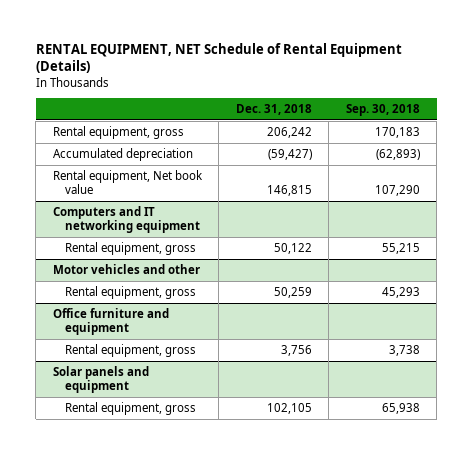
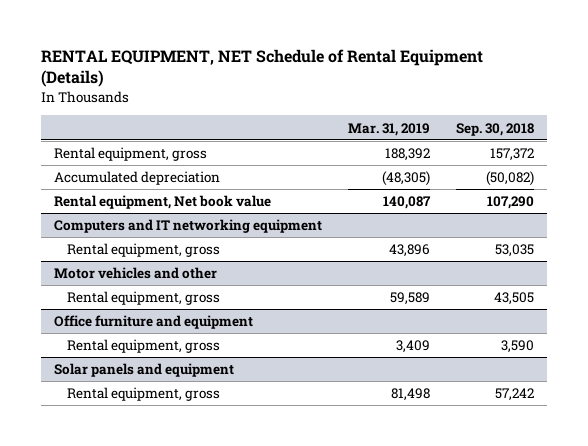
[235,103,312,115] Dec. 31, 2018 -> none
none -> [347,122,430,136] Mar. 31, 2019
[374,126,420,138] 170,183 -> [490,148,535,162] 157,372
[375,148,420,160] (62,893) -> [486,171,535,187] (50,082)
[381,242,420,254] 55,215 -> [495,244,535,258] 53,035
[381,286,420,298] 45,293 -> [494,292,535,306] 43,505
[388,344,420,356] 3,738 -> [501,340,535,354] 3,590
[381,402,420,414] 65,938 -> [495,388,535,402] 57,242

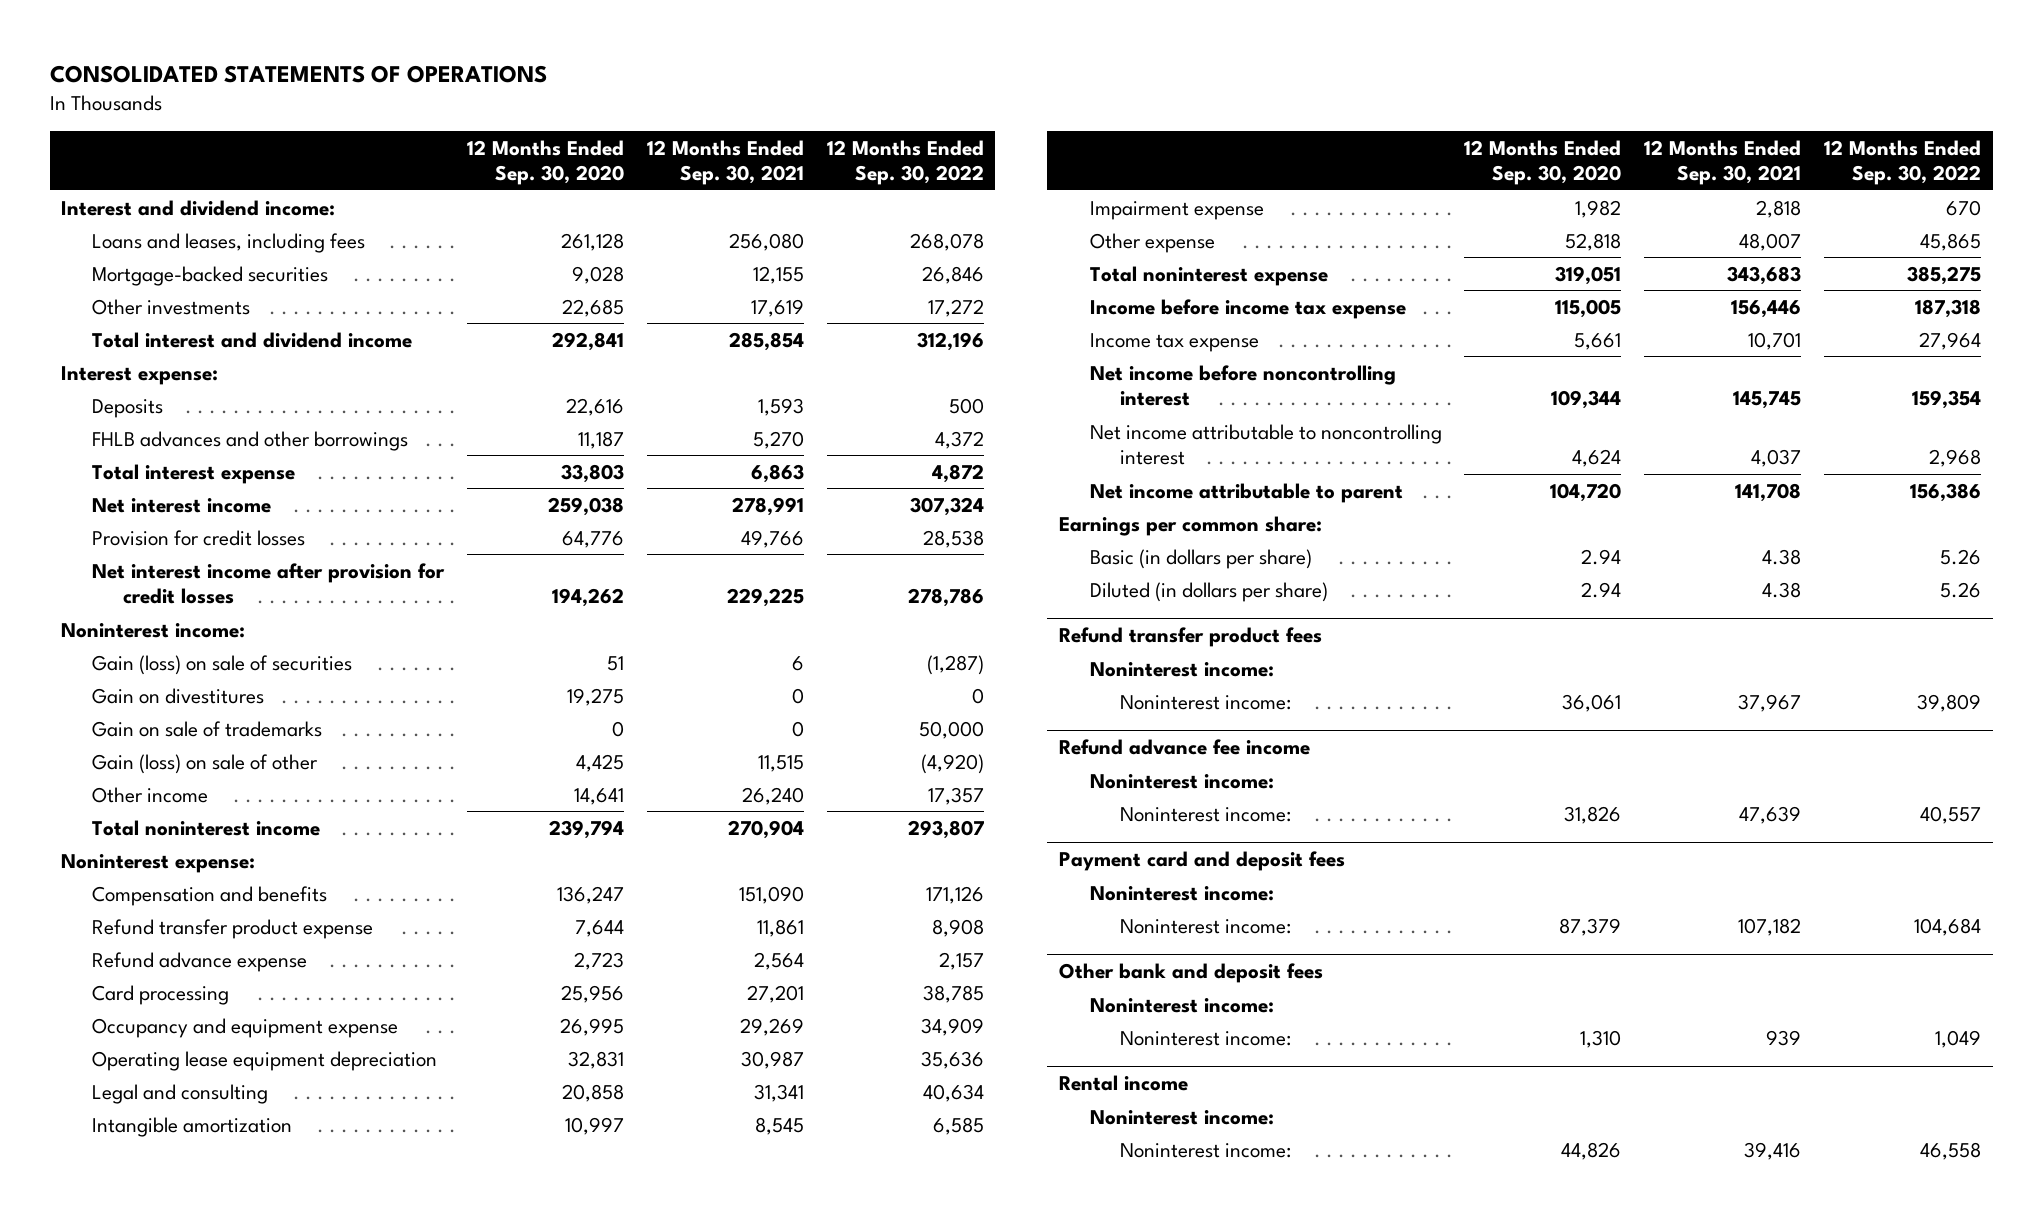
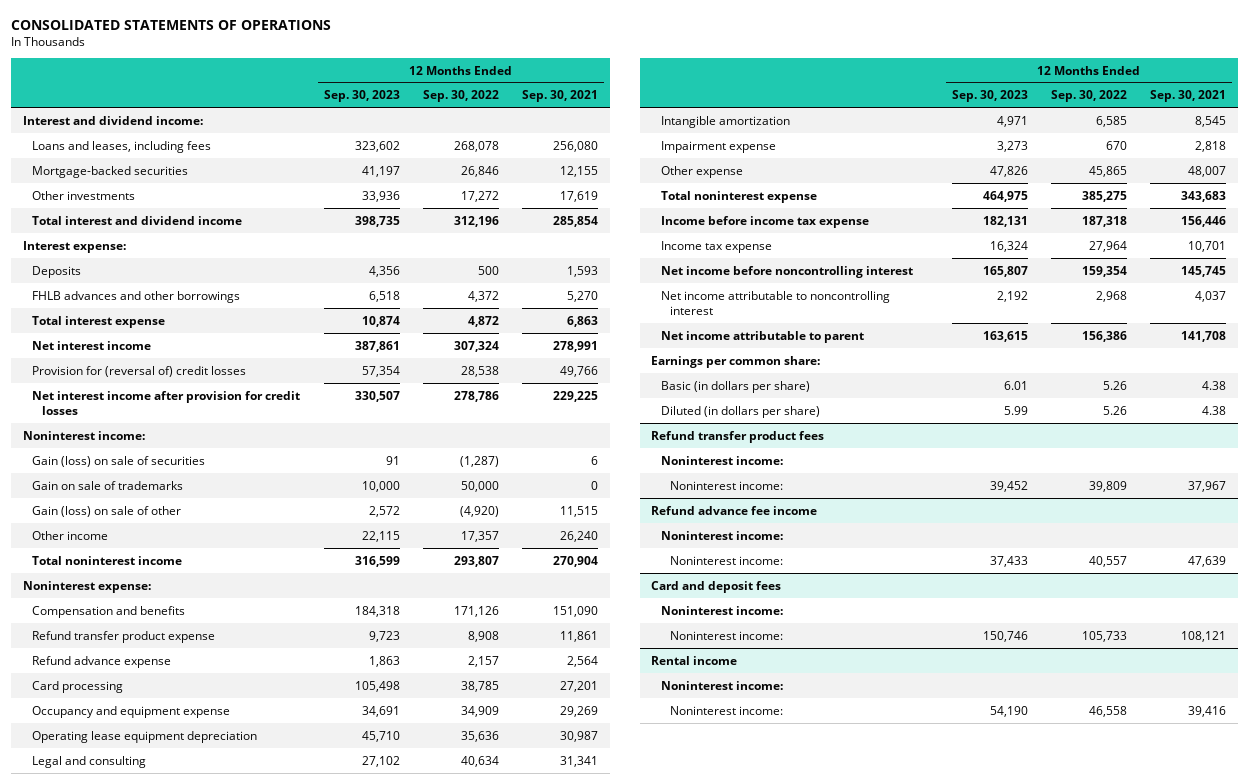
[467,139,625,185] 12 Months Ended Sep. 30, 2020 -> none
none -> [323,90,400,103] Sep. 30, 2023
[92,529,306,546] Provision for credit losses -> [32,365,247,377] Provision for (reversal of) credit losses
[92,687,265,704] Gain on divestitures -> none
[1089,885,1274,901] Noninterest income: -> none
[1120,918,1292,934] Noninterest income: -> none
[1058,963,1323,984] Other bank and deposit fees -> none
[1058,851,1345,872] Payment card and deposit fees -> [651,580,782,593] Card and deposit fees
[1766,1029,1802,1046] 939 -> [1181,630,1227,642] 108,121
[1935,1029,1982,1048] 1,049 -> [1082,630,1128,642] 105,733

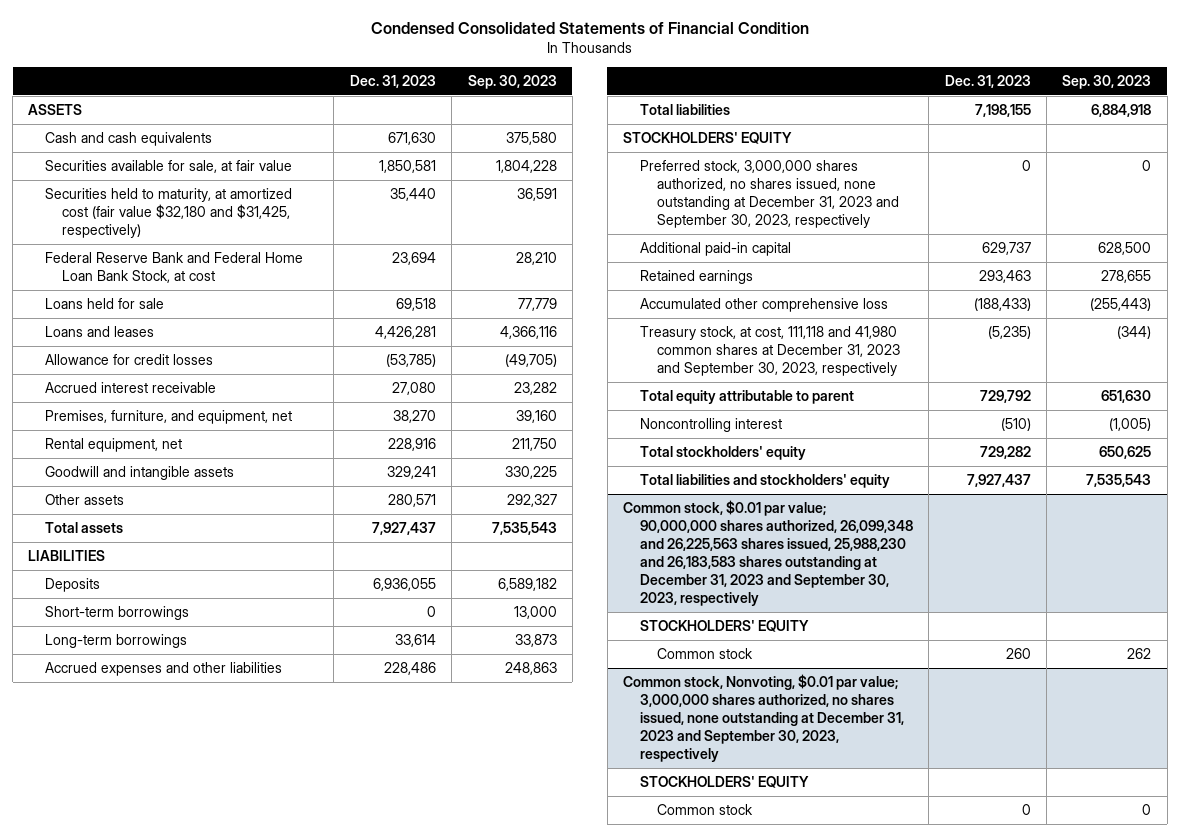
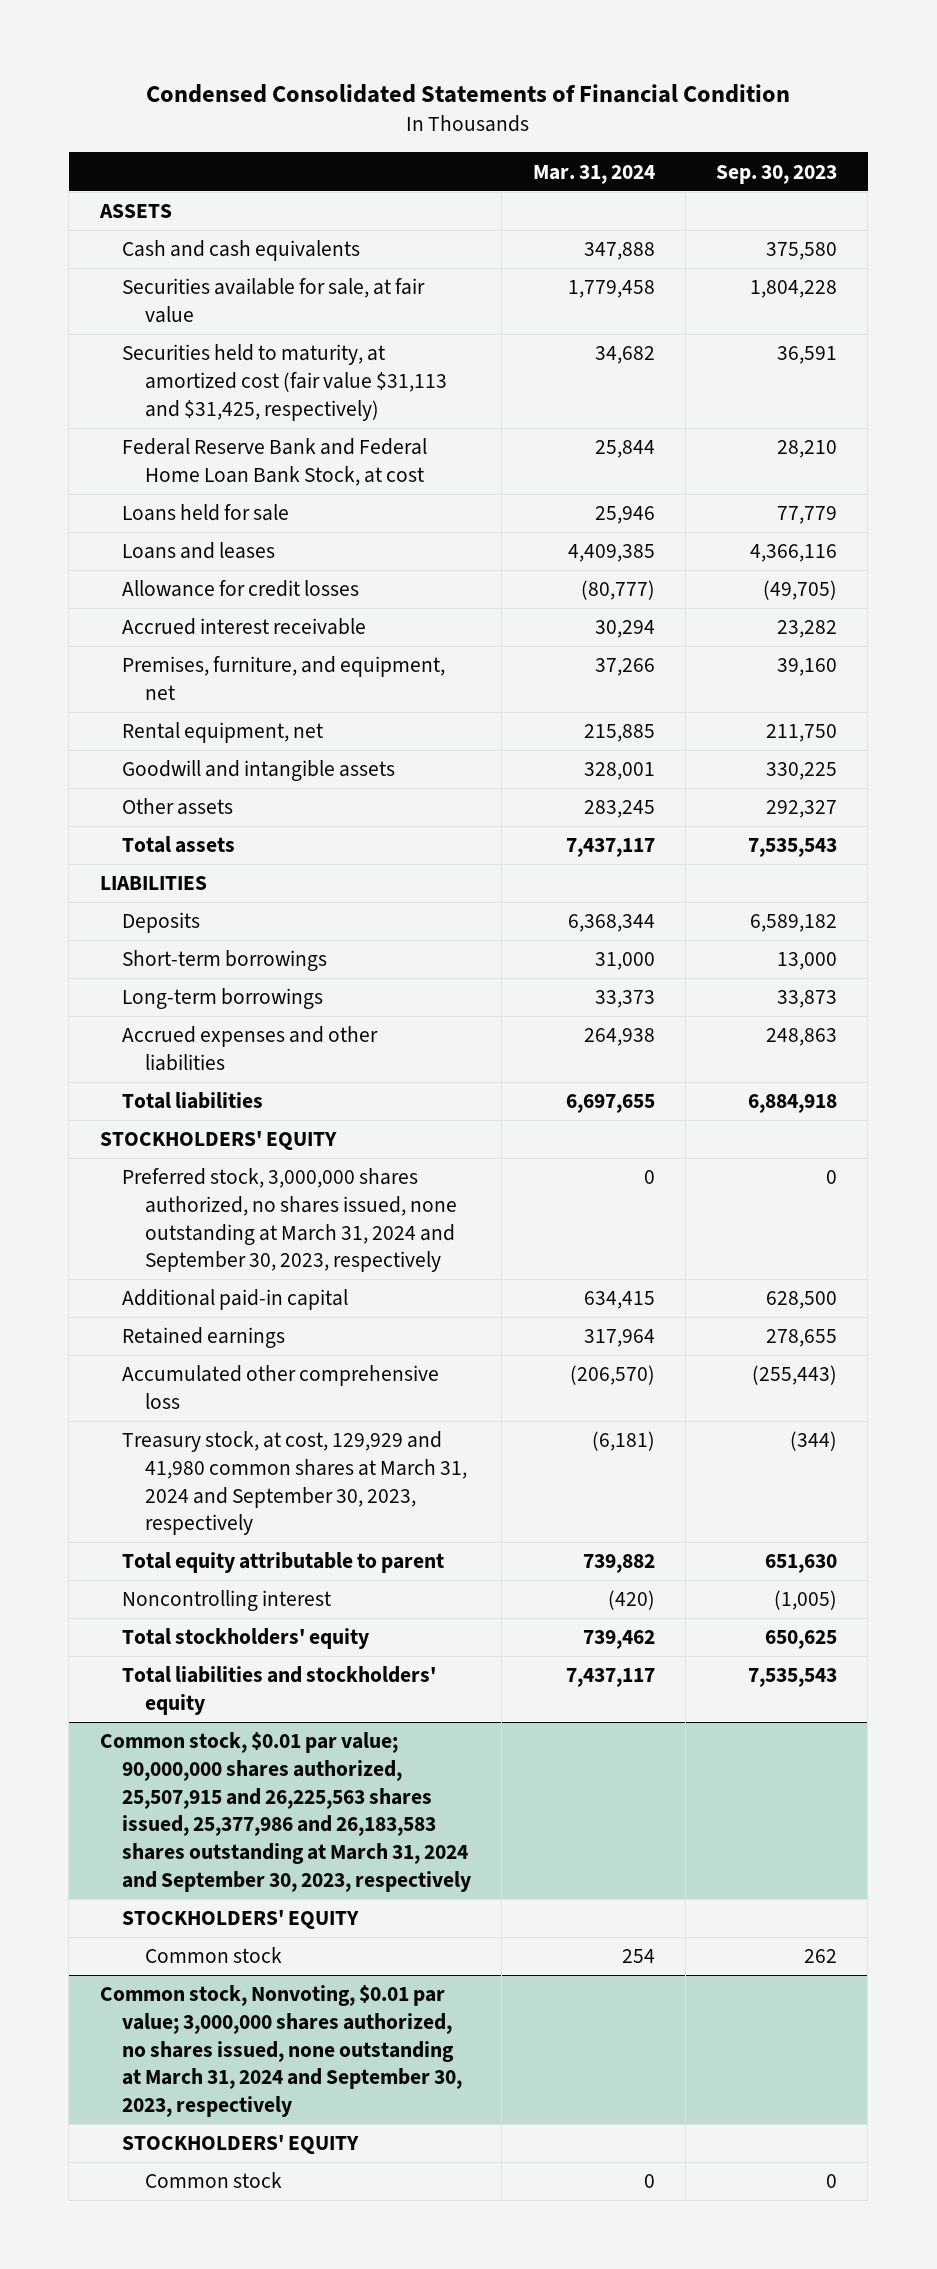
[349,75,436,89] Dec. 31, 2023 -> none
none -> [532,164,655,184] Mar. 31, 2024
[45,187,293,239] Securities held to maturity, at amortized cost (fair value $32,180 and $31,425, respectively) -> [122,344,447,421] Securities held to maturity, at amortized cost (fair value $31,113 and $31,425, respectively)
[639,159,899,229] Preferred stock, 3,000,000 shares authorized, no shares issued, none outstanding at December 31, 2023 and September 30, 2023, respectively -> [122,1168,457,1273] Preferred stock, 3,000,000 shares authorized, no shares issued, none outstanding at March 31, 2024 and September 30, 2023, respectively
[639,325,900,377] Treasury stock, at cost, 111,118 and 41,980 common shares at December 31, 2023 and September 30, 2023, respectively -> [122,1431,467,1536] Treasury stock, at cost, 129,929 and 41,980 common shares at March 31, 2024 and September 30, 2023, respectively
[623,499,913,607] Common stock, $0.01 par value; 90,000,000 shares authorized, 26,099,348 and 26,225,563 shares issued, 25,988,230 and 26,183,583 shares outstanding at December 31, 2023 and September 30, 2023, respectively -> [99,1732,472,1892] Common stock, $0.01 par value; 90,000,000 shares authorized, 25,507,915 and 26,225,563 shares issued, 25,377,986 and 26,183,583 shares outstanding at March 31, 2024 and September 30, 2023, respectively
[623,673,904,763] Common stock, Nonvoting, $0.01 par value; 3,000,000 shares authorized, no shares issued, none outstanding at December 31, 2023 and September 30, 2023, respectively -> [99,1985,463,2118] Common stock, Nonvoting, $0.01 par value; 3,000,000 shares authorized, no shares issued, none outstanding at March 31, 2024 and September 30, 2023, respectively

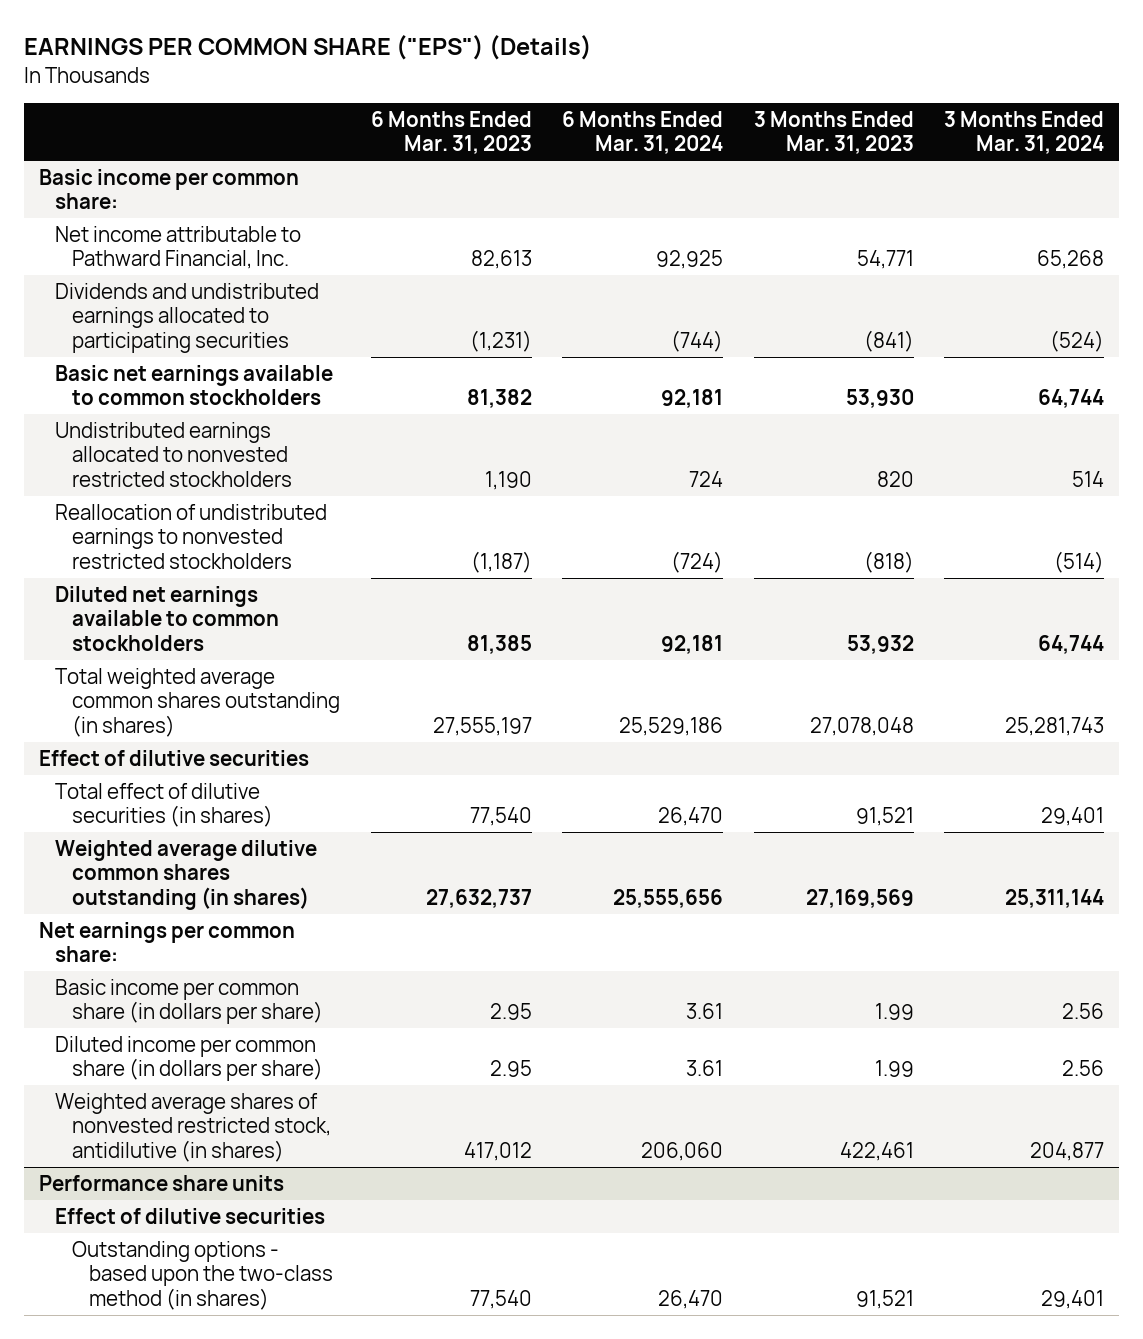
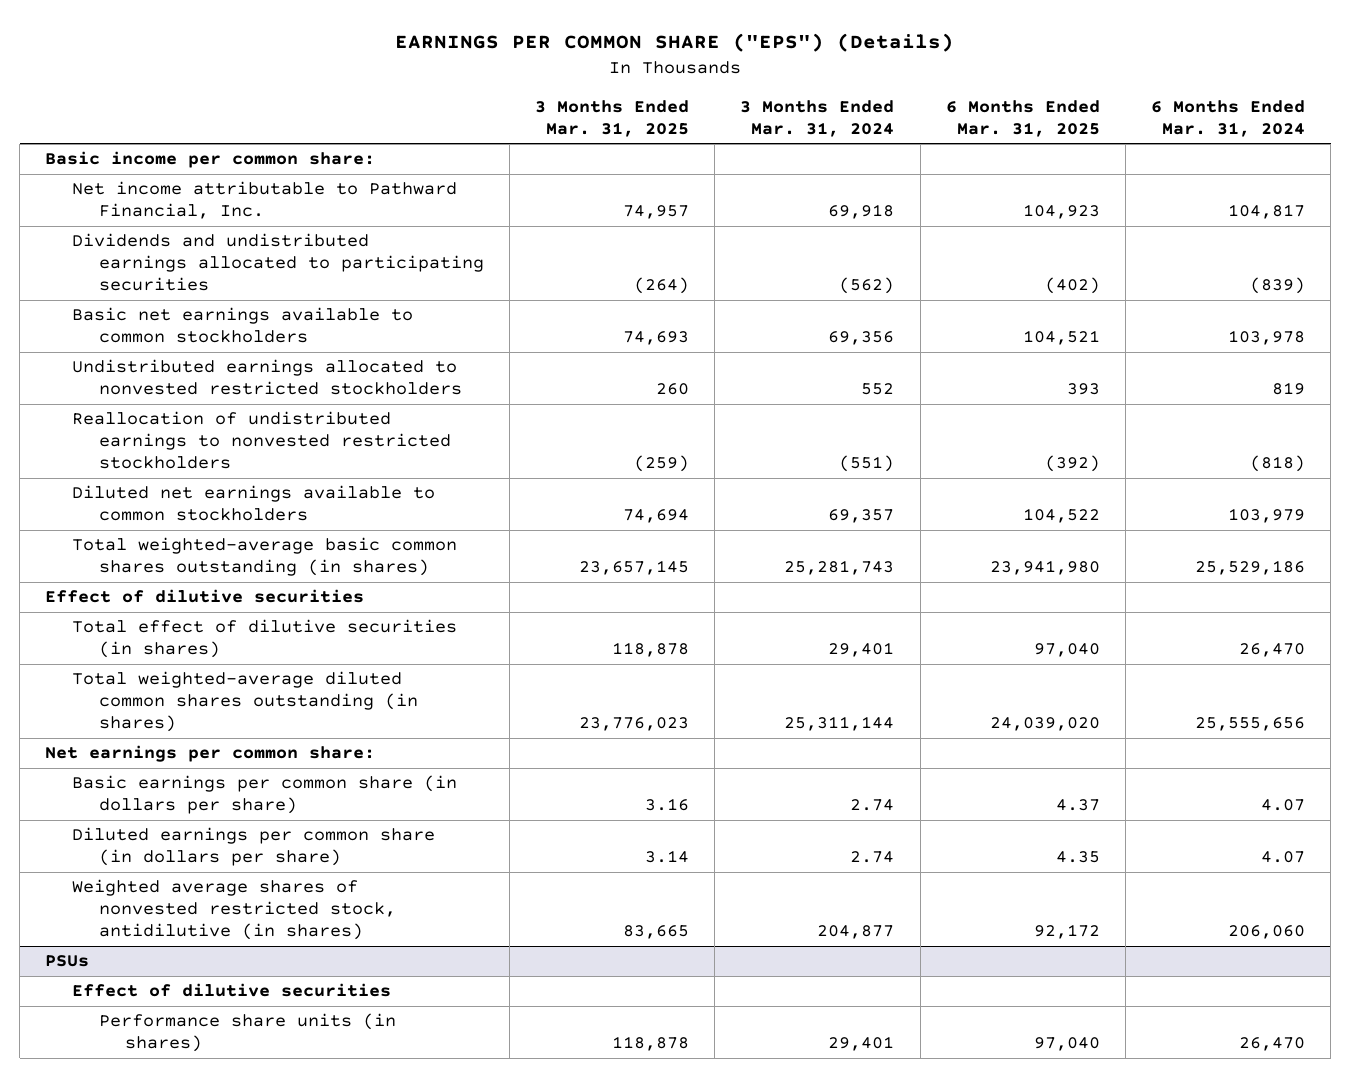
[370,110,532,155] 6 Months Ended Mar. 31, 2023 -> none
[753,110,914,155] 3 Months Ended Mar. 31, 2023 -> none
none -> [535,99,690,137] 3 Months Ended Mar. 31, 2025
none -> [945,99,1100,137] 6 Months Ended Mar. 31, 2025
[656,250,724,270] 92,925 -> [1228,204,1306,220] 104,817
[1037,250,1105,270] 65,268 -> [828,204,895,220] 69,918
[671,329,724,352] (744) -> [1250,276,1306,294] (839)
[1050,329,1105,352] (524) -> [839,276,895,294] (562)
[661,389,724,409] 92,181 -> [1228,330,1306,346] 103,978
[1038,389,1105,409] 64,744 -> [828,331,895,346] 69,356
[689,470,724,487] 724 -> [1272,382,1306,396] 819
[1072,470,1105,487] 514 -> [861,383,895,396] 552
[671,550,724,573] (724) -> [1250,454,1306,472] (818)
[1054,550,1105,573] (514) -> [839,454,895,472] (551)
[661,634,724,654] 92,181 -> [1228,508,1306,524] 103,979
[1038,634,1105,654] 64,744 -> [828,509,895,524] 69,357
[55,667,341,737] Total weighted average common shares outstanding (in shares) -> [72,537,458,577] Total weighted-average basic common shares outstanding (in shares)
[55,839,318,910] Weighted average dilutive common shares outstanding (in shares) -> [72,671,418,732] Total weighted-average diluted common shares outstanding (in shares)
[55,978,324,1025] Basic income per common share (in dollars per share) -> [72,775,458,815] Basic earnings per common share (in dollars per share)
[686,1003,724,1020] 3.61 -> [1261,799,1306,812] 4.07
[1062,1003,1105,1020] 2.56 -> [850,799,895,812] 2.74
[55,1035,324,1082] Diluted income per common share (in dollars per share) -> [72,827,436,867] Diluted earnings per common share (in dollars per share)
[686,1060,724,1077] 3.61 -> [1261,851,1306,864] 4.07
[1062,1060,1105,1077] 2.56 -> [850,851,895,864] 2.74
[38,1174,284,1191] Performance share units -> [45,955,90,968] PSUs
[72,1240,333,1310] Outstanding options - based upon the two-class method (in shares) -> [98,1013,396,1053] Performance share units (in shares)

